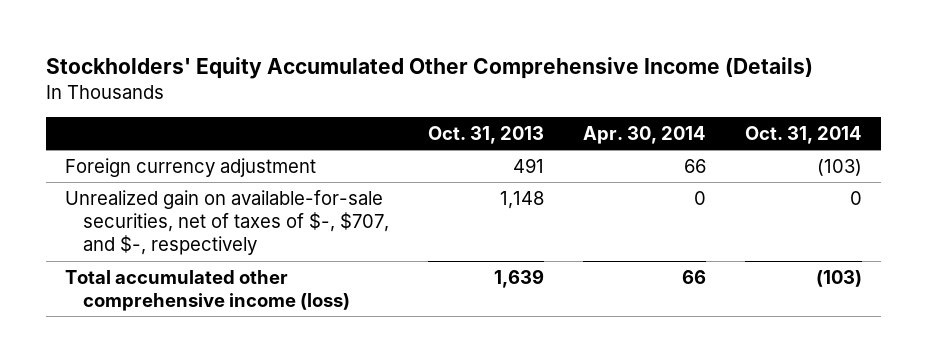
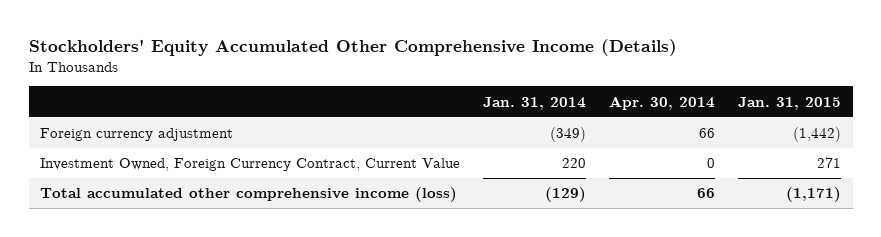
[427,125,544,144] Oct. 31, 2013 -> none
[744,125,862,144] Oct. 31, 2014 -> none
none -> [483,96,587,110] Jan. 31, 2014
none -> [738,96,842,110] Jan. 31, 2015
[65,189,389,256] Unrealized gain on available-for-sale securities, net of taxes of $-, $707, and $-, respectively -> none
none -> [40,158,461,172] Investment Owned, Foreign Currency Contract, Current Value

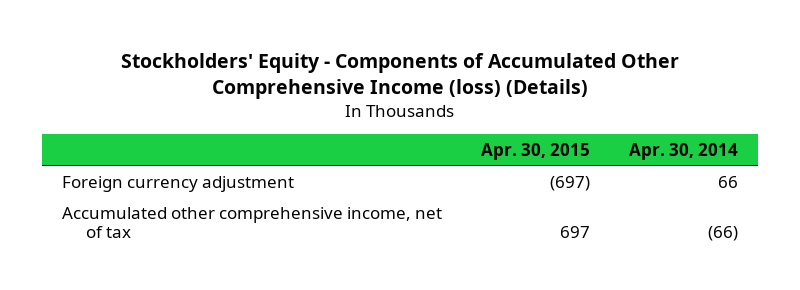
[28,38,677,56] Stockholders' Equity Accumulated Other Comprehensive Income (Details) -> [121,53,680,100] Stockholders' Equity - Components of Accumulated Other Comprehensive Income (loss) (Details)
[483,96,587,110] Jan. 31, 2014 -> none
[738,96,842,110] Jan. 31, 2015 -> none
none -> [481,142,591,160] Apr. 30, 2015
[40,158,461,172] Investment Owned, Foreign Currency Contract, Current Value -> none
[40,187,458,203] Total accumulated other comprehensive income (loss) -> [61,206,442,239] Accumulated other comprehensive income, net of tax
[697,188,716,199] 66 -> [708,226,739,242] (66)

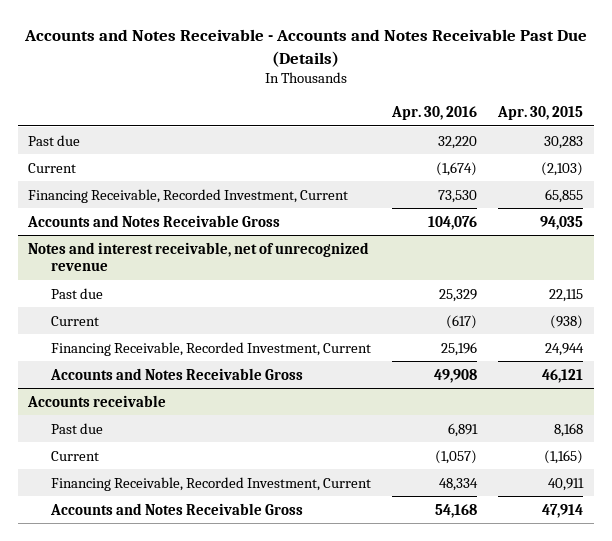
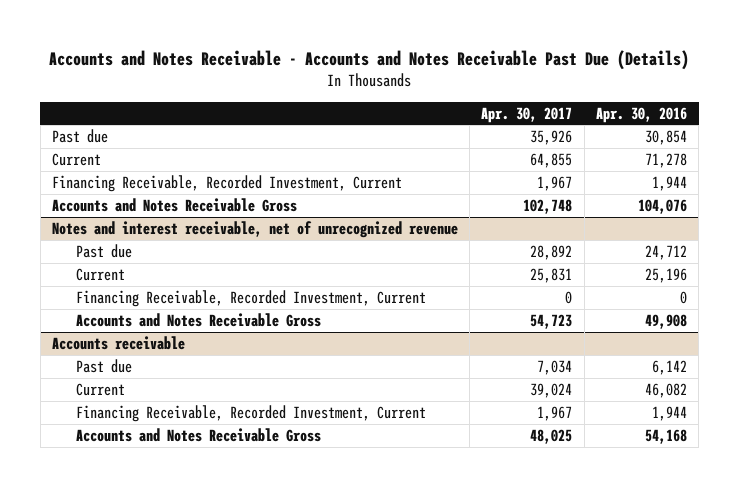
[497,105,584,120] Apr. 30, 2015 -> none
none -> [481,106,573,123] Apr. 30, 2017
[438,135,478,149] 32,220 -> [644,129,687,145] 30,854
[436,161,478,176] (1,674) -> [644,152,687,168] 71,278
[438,189,478,203] 73,530 -> [651,175,687,191] 1,944
[439,288,478,302] 25,329 -> [644,244,687,260] 24,712
[446,314,478,329] (617) -> [644,267,687,283] 25,196
[441,341,478,356] 25,196 -> [679,290,687,304] 0
[448,422,479,437] 6,891 -> [651,359,687,375] 6,142
[435,449,478,464] (1,057) -> [644,382,687,398] 46,082
[439,477,479,491] 48,334 -> [651,405,687,421] 1,944

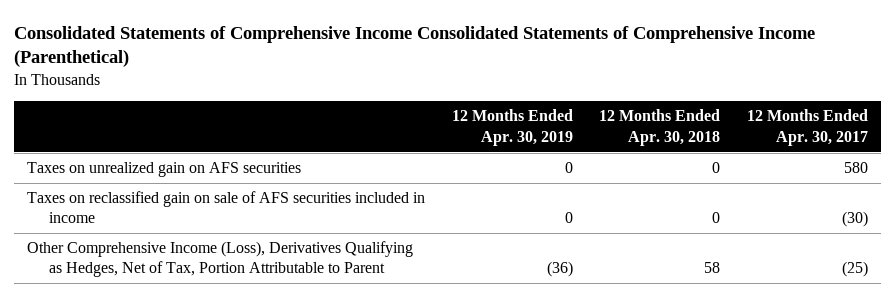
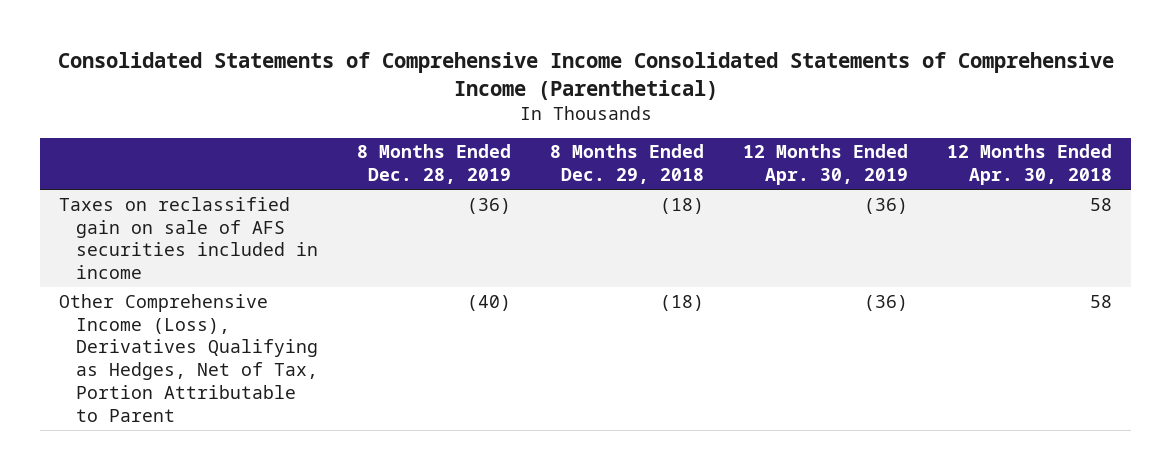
[746,109,868,146] 12 Months Ended Apr. 30, 2017 -> none
none -> [356,144,511,185] 8 Months Ended Dec. 28, 2019
none -> [549,144,704,185] 8 Months Ended Dec. 29, 2018
[27,162,302,178] Taxes on unrealized gain on AFS securities -> none
[564,212,573,224] 0 -> [863,197,908,214] (36)
[712,212,721,224] 0 -> [1089,197,1112,211] 58

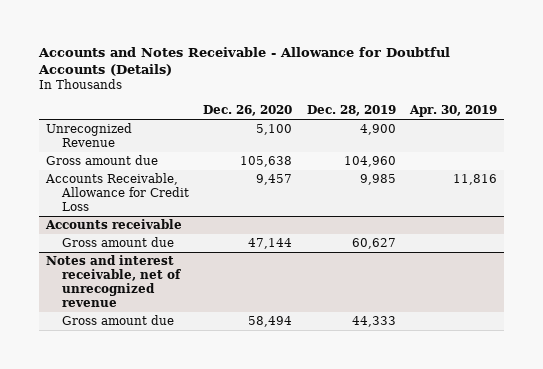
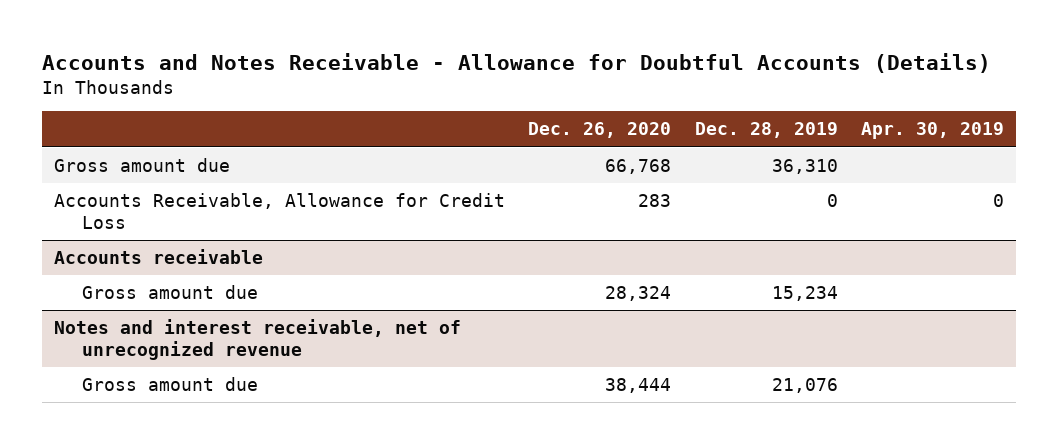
[46,123,133,148] Unrecognized Revenue -> none
[240,156,293,168] 105,638 -> [605,159,672,175] 66,768
[343,156,396,168] 104,960 -> [771,159,838,175] 36,310
[256,174,293,186] 9,457 -> [638,194,672,208] 283
[359,174,396,186] 9,985 -> [826,194,838,208] 0
[452,174,497,186] 11,816 -> [993,194,1005,208] 0
[248,238,293,250] 47,144 -> [605,286,672,302] 28,324
[351,238,396,250] 60,627 -> [771,286,838,302] 15,234
[248,316,293,328] 58,494 -> [605,378,672,394] 38,444
[351,316,396,328] 44,333 -> [771,378,838,394] 21,076

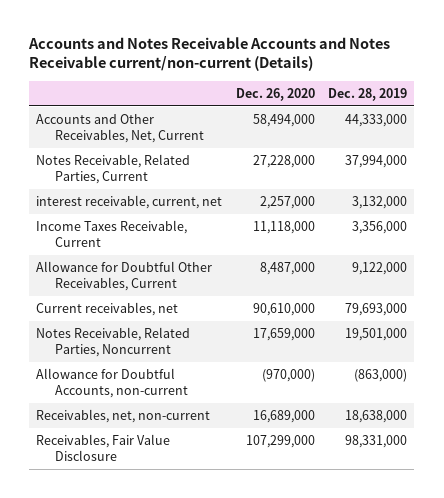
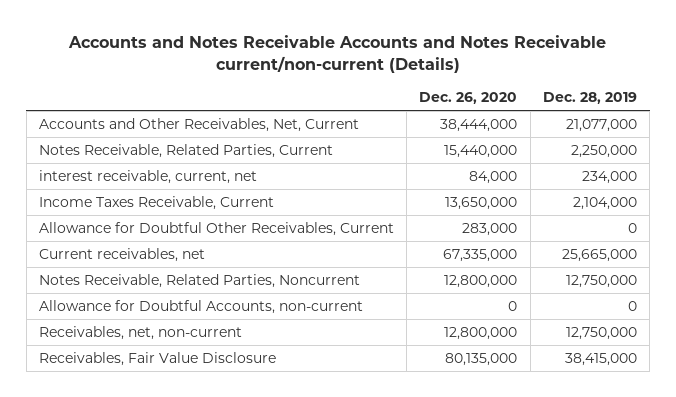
[252,114,315,128] 58,494,000 -> [440,119,518,133] 38,444,000
[345,114,408,128] 44,333,000 -> [565,119,637,133] 21,077,000
[252,155,315,169] 27,228,000 -> [444,145,518,159] 15,440,000
[345,155,408,169] 37,994,000 -> [570,145,637,159] 2,250,000
[259,196,315,210] 2,257,000 -> [469,171,518,185] 84,000
[352,196,408,210] 3,132,000 -> [581,171,637,185] 234,000
[252,221,315,235] 11,118,000 -> [445,197,518,211] 13,650,000
[352,221,408,235] 3,356,000 -> [572,197,637,211] 2,104,000
[259,262,315,276] 8,487,000 -> [462,223,518,237] 283,000
[352,262,408,276] 9,122,000 -> [627,223,637,234] 0
[252,303,315,317] 90,610,000 -> [443,249,518,263] 67,335,000
[345,303,408,317] 79,693,000 -> [561,249,637,263] 25,665,000
[252,328,315,342] 17,659,000 -> [444,275,518,289] 12,800,000
[345,328,408,342] 19,501,000 -> [565,275,637,289] 12,750,000
[261,369,315,383] (970,000) -> [508,301,518,312] 0
[354,369,408,383] (863,000) -> [627,301,637,312] 0
[252,410,315,424] 16,689,000 -> [444,327,518,341] 12,800,000
[345,410,408,424] 18,638,000 -> [565,327,637,341] 12,750,000
[245,435,315,449] 107,299,000 -> [445,353,518,367] 80,135,000
[345,435,408,449] 98,331,000 -> [564,353,637,367] 38,415,000

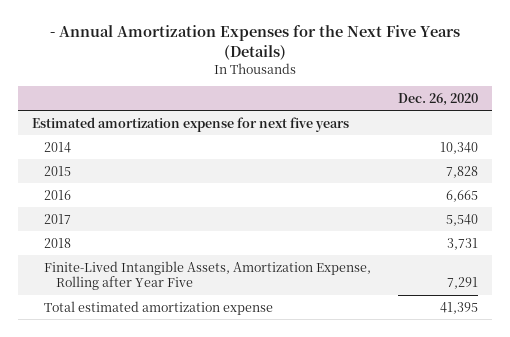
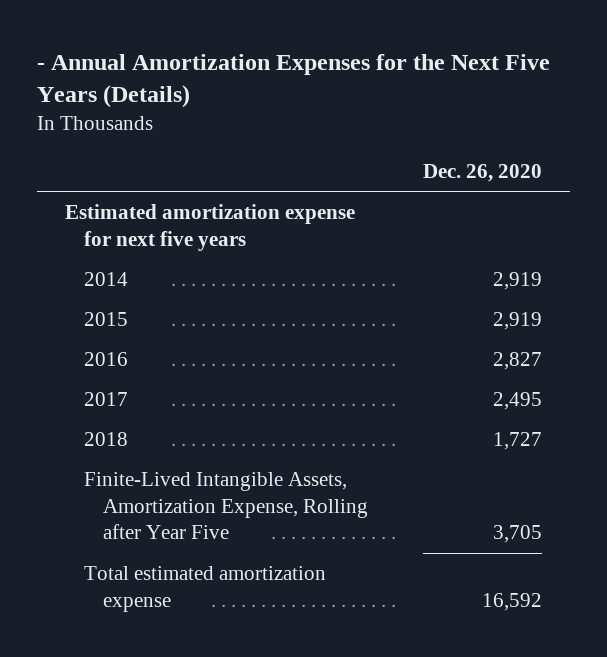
[440,141,479,154] 10,340 -> [493,271,543,290] 2,919
[446,165,479,178] 7,828 -> [493,311,543,330] 2,919
[446,189,479,202] 6,665 -> [493,351,543,370] 2,827
[446,213,479,226] 5,540 -> [493,391,543,410] 2,495
[447,237,479,250] 3,731 -> [493,431,543,450] 1,727
[447,277,479,290] 7,291 -> [493,525,543,544] 3,705
[440,301,479,314] 41,395 -> [482,592,543,611] 16,592

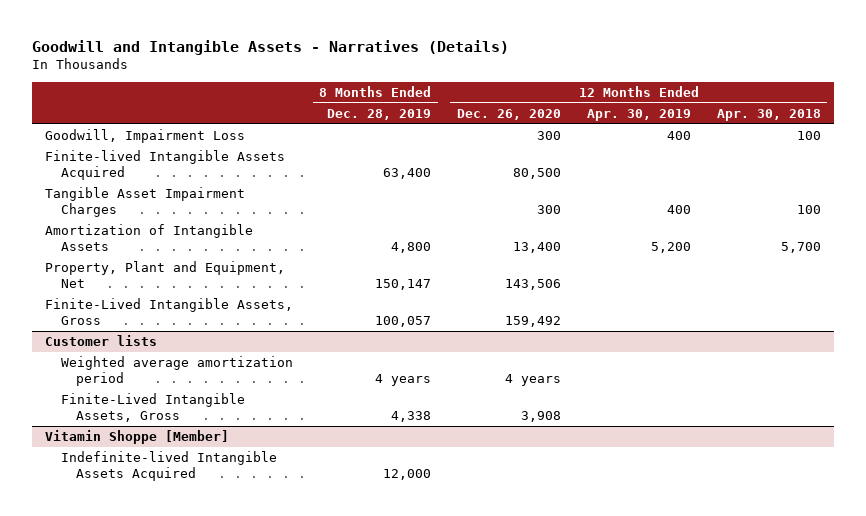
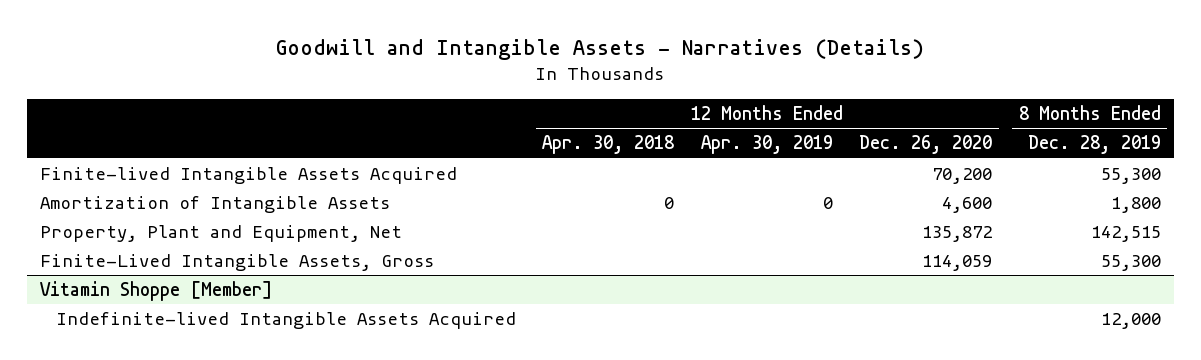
[45,129,246,144] Goodwill, Impairment Loss -> none
[45,187,246,218] Tangible Asset Impairment Charges -> none
[45,335,158,347] Customer lists -> none
[60,356,293,387] Weighted average amortization period -> none
[60,393,245,423] Finite-Lived Intangible Assets, Gross -> none
[383,168,432,180] 63,400 -> [1100,168,1161,185] 55,300
[512,168,561,180] 80,500 -> [932,168,993,185] 70,200
[391,242,432,254] 4,800 -> [1110,197,1161,214] 1,800
[512,242,561,254] 13,400 -> [942,197,993,214] 4,600
[650,242,691,254] 5,200 -> [822,197,833,210] 0
[780,242,821,254] 5,700 -> [664,197,675,210] 0
[375,279,432,291] 150,147 -> [1090,226,1161,243] 142,515
[504,279,561,291] 143,506 -> [922,226,993,243] 135,872
[375,316,432,328] 100,057 -> [1100,255,1161,272] 55,300
[504,316,561,328] 159,492 -> [922,255,993,272] 114,059

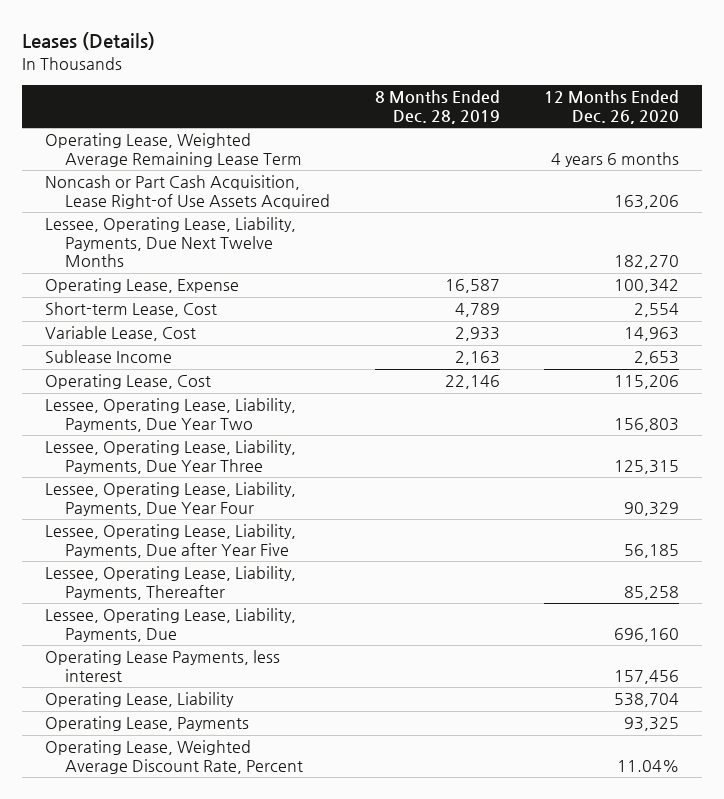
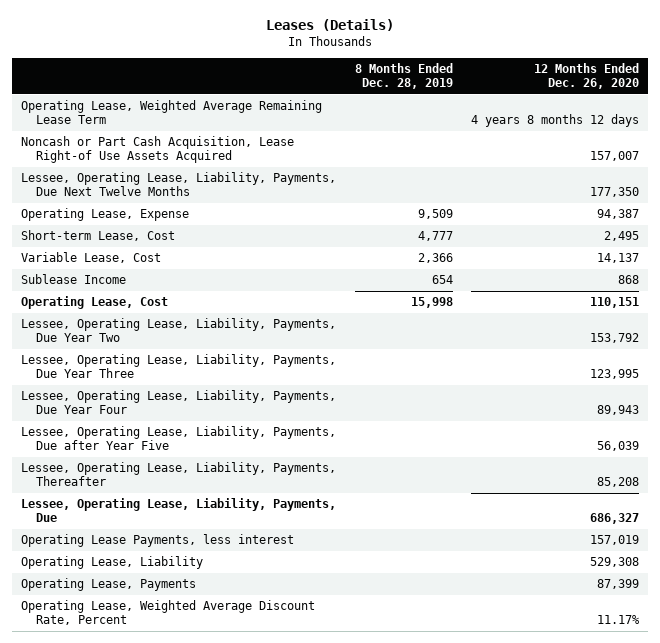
[551,151,680,167] 4 years 6 months -> [471,114,640,128] 4 years 8 months 12 days
[614,194,680,209] 163,206 -> [590,151,640,162] 157,007
[614,255,680,270] 182,270 -> [590,187,640,198] 177,350
[444,279,500,294] 16,587 -> [417,209,453,220] 9,509
[614,279,680,294] 100,342 -> [597,209,640,220] 94,387
[454,303,500,318] 4,789 -> [417,231,453,242] 4,777
[634,303,680,318] 2,554 -> [604,231,640,242] 2,495
[454,327,500,342] 2,933 -> [417,253,453,264] 2,366
[624,327,680,342] 14,963 -> [597,253,640,264] 14,137
[454,351,500,366] 2,163 -> [431,275,453,285] 654
[634,351,680,366] 2,653 -> [618,275,640,285] 868
[444,375,500,390] 22,146 -> [410,297,453,309] 15,998
[614,375,680,390] 115,206 -> [590,297,640,309] 110,151
[614,417,680,432] 156,803 -> [590,333,640,344] 153,792
[614,459,680,474] 125,315 -> [590,369,640,380] 123,995
[624,501,680,516] 90,329 -> [597,405,640,416] 89,943
[624,543,680,558] 56,185 -> [597,441,640,452] 56,039
[624,585,680,600] 85,258 -> [597,477,640,488] 85,208
[614,627,680,642] 696,160 -> [590,513,640,525] 686,327
[614,669,680,684] 157,456 -> [590,535,640,546] 157,019
[614,693,680,708] 538,704 -> [590,557,640,568] 529,308
[624,717,680,732] 93,325 -> [597,579,640,590] 87,399
[617,759,680,772] 11.04% -> [597,615,641,625] 11.17%

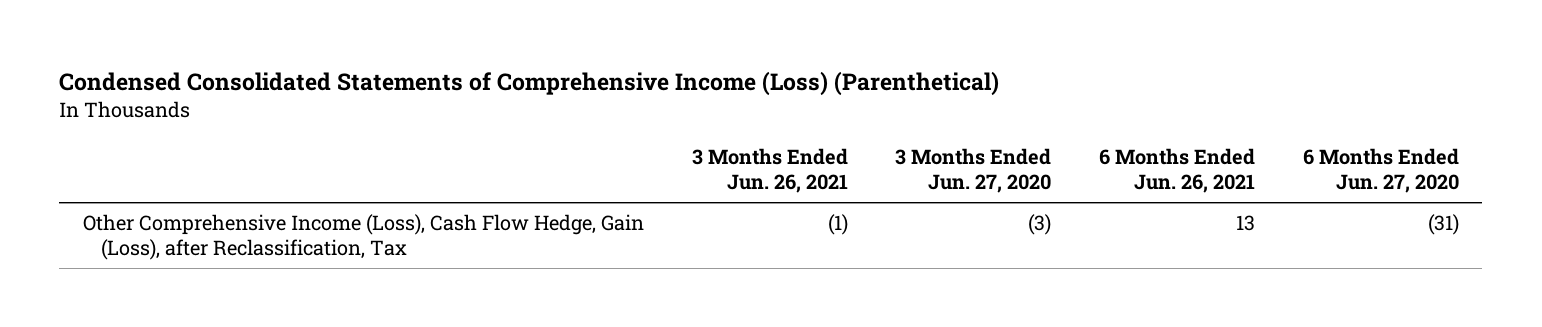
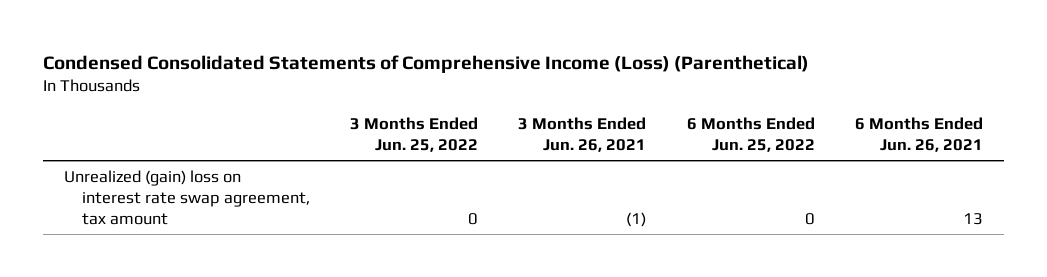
[895,148,1052,194] 3 Months Ended Jun. 27, 2020 -> none
[1302,148,1459,194] 6 Months Ended Jun. 27, 2020 -> none
none -> [349,116,478,152] 3 Months Ended Jun. 25, 2022
none -> [686,116,815,152] 6 Months Ended Jun. 25, 2022
[83,214,645,261] Other Comprehensive Income (Loss), Cash Flow Hedge, Gain (Loss), after Reclassification, Tax -> [63,169,310,226] Unrealized (gain) loss on interest rate swap agreement, tax amount

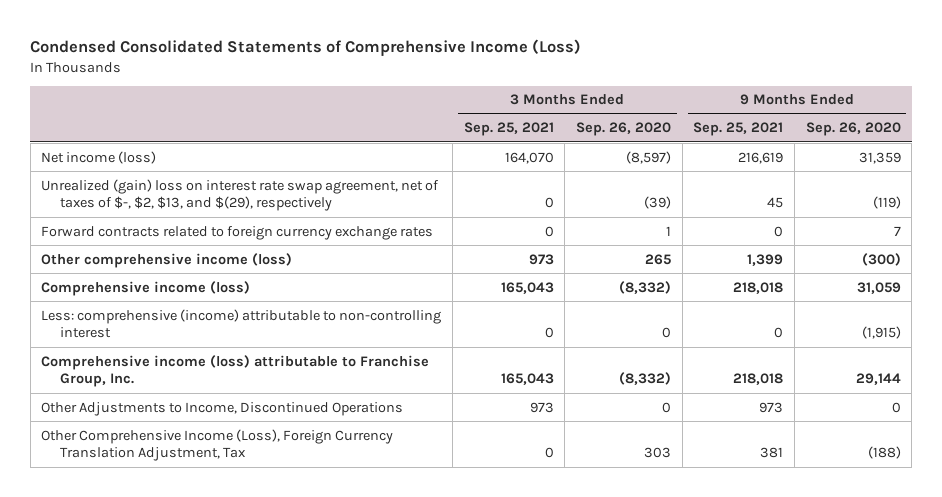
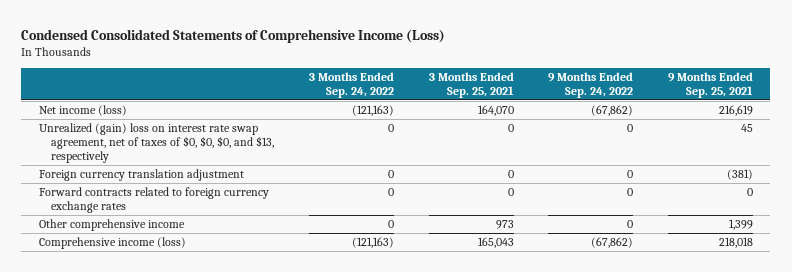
[575,122,671,137] Sep. 26, 2020 -> none
[805,122,901,137] Sep. 26, 2020 -> none
none -> [308,72,394,99] 3 Months Ended Sep. 24, 2022
none -> [548,72,634,99] 9 Months Ended Sep. 24, 2022
[41,178,440,212] Unrealized (gain) loss on interest rate swap agreement, net of taxes of $-, $2, $13, and $(29), respectively -> [38,123,275,163] Unrealized (gain) loss on interest rate swap agreement, net of taxes of $0, $0, $0, and $13, respectively
none -> [38,169,244,182] Foreign currency translation adjustment
[41,252,293,268] Other comprehensive income (loss) -> [38,219,185,232] Other comprehensive income
[41,308,442,339] Less: comprehensive (income) attributable to non-controlling interest -> none
[41,354,430,388] Comprehensive income (loss) attributable to Franchise Group, Inc. -> none
[41,401,404,416] Other Adjustments to Income, Discontinued Operations -> none
[41,428,394,462] Other Comprehensive Income (Loss), Foreign Currency Translation Adjustment, Tax -> none

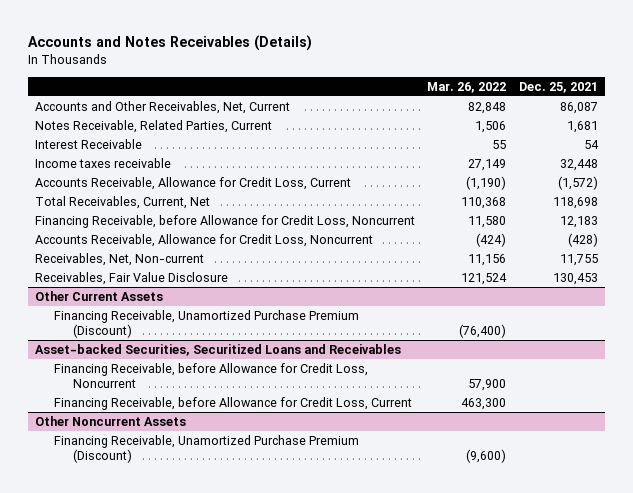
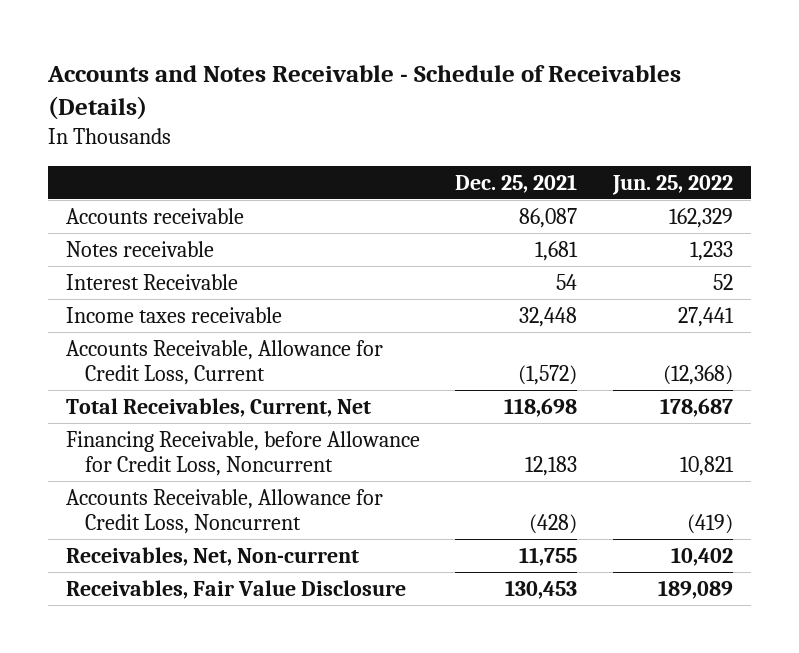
[28,35,313,52] Accounts and Notes Receivables (Details) -> [47,64,682,121] Accounts and Notes Receivable - Schedule of Receivables (Details)
[427,81,507,93] Mar. 26, 2022 -> none
none -> [611,174,733,195] Jun. 25, 2022
[34,100,290,114] Accounts and Other Receivables, Net, Current -> [65,207,244,224] Accounts receivable
[34,119,272,133] Notes Receivable, Related Parties, Current -> [65,240,214,257] Notes receivable
[34,290,163,301] Other Current Assets -> none
[54,309,360,338] Financing Receivable, Unamortized Purchase Premium (Discount) -> none
[34,343,401,356] Asset-backed Securities, Securitized Loans and Receivables -> none
[54,362,369,388] Financing Receivable, before Allowance for Credit Loss, Noncurrent -> none
[54,396,413,410] Financing Receivable, before Allowance for Credit Loss, Current -> none
[34,415,186,426] Other Noncurrent Assets -> none
[54,434,360,463] Financing Receivable, Unamortized Purchase Premium (Discount) -> none

